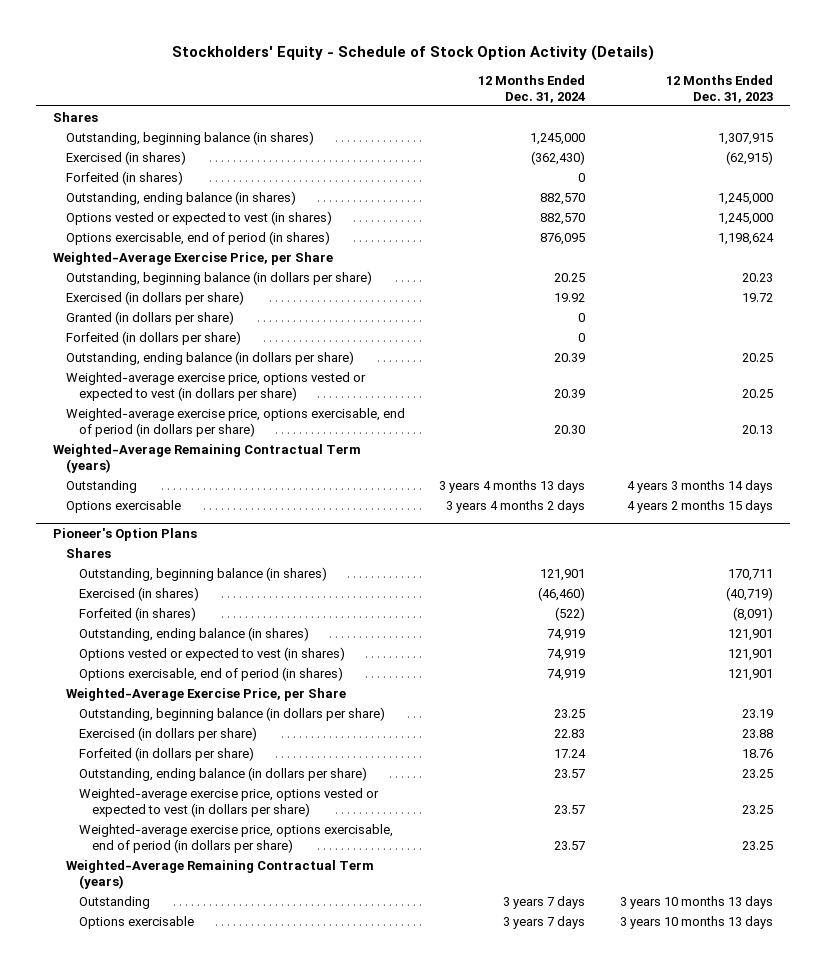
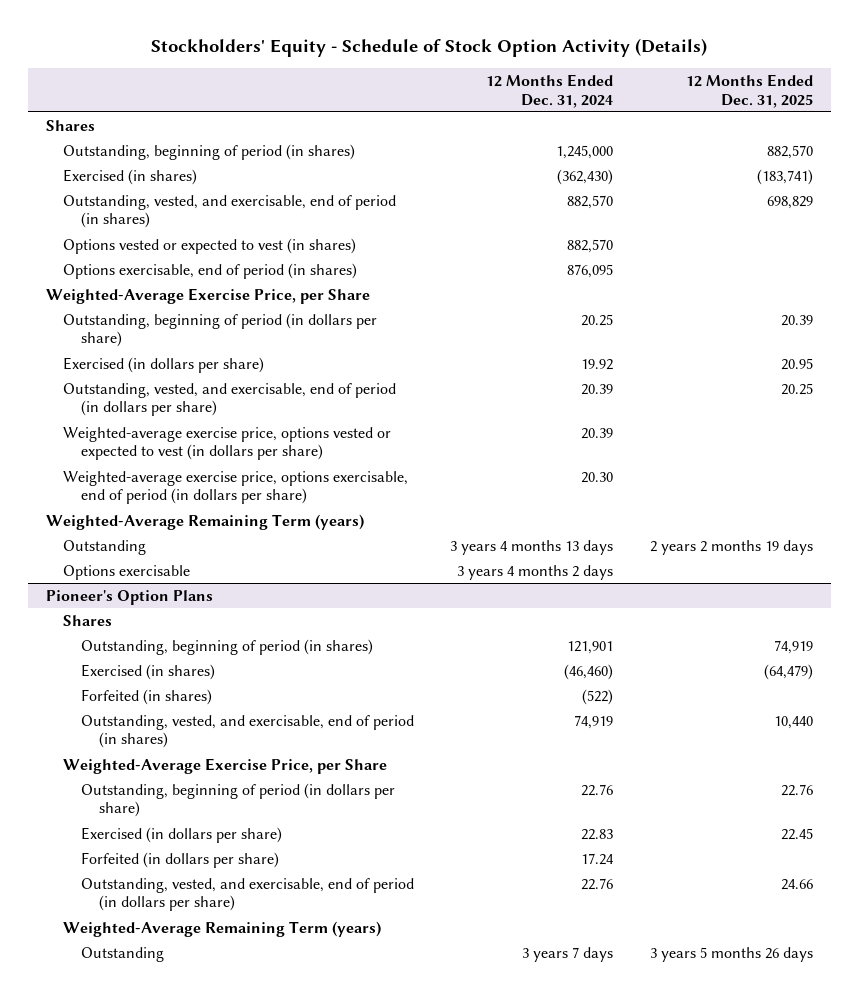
[665,74,773,103] 12 Months Ended Dec. 31, 2023 -> none
none -> [685,73,813,108] 12 Months Ended Dec. 31, 2025
[66,130,315,145] Outstanding, beginning balance (in shares) -> [63,143,356,160] Outstanding, beginning of period (in shares)
[66,170,184,185] Forfeited (in shares) -> none
[66,190,297,205] Outstanding, ending balance (in shares) -> [63,194,397,229] Outstanding, vested, and exercisable, end of period (in shares)
[66,270,373,285] Outstanding, beginning balance (in dollars per share) -> [63,312,378,348] Outstanding, beginning of period (in dollars per share)
[66,310,235,325] Granted (in dollars per share) -> none
[66,330,242,345] Forfeited (in dollars per share) -> none
[66,350,355,365] Outstanding, ending balance (in dollars per share) -> [63,382,397,417] Outstanding, vested, and exercisable, end of period (in dollars per share)
[53,443,362,473] Weighted-Average Remaining Contractual Term (years) -> [45,513,364,530] Weighted-Average Remaining Term (years)
[79,566,328,581] Outstanding, beginning balance (in shares) -> [80,638,373,655] Outstanding, beginning of period (in shares)
[79,646,346,661] Options vested or expected to vest (in shares) -> none
[79,666,344,681] Options exercisable, end of period (in shares) -> none
[79,626,310,641] Outstanding, ending balance (in shares) -> [80,714,414,749] Outstanding, vested, and exercisable, end of period (in shares)
[79,706,386,721] Outstanding, beginning balance (in dollars per share) -> [80,782,395,818] Outstanding, beginning of period (in dollars per share)
[554,708,586,718] 23.25 -> [581,783,614,796] 22.76
[79,787,380,817] Weighted-average exercise price, options vested or expected to vest (in dollars per share) -> none
[79,823,394,853] Weighted-average exercise price, options exercisable, end of period (in dollars per share) -> none
[79,766,368,781] Outstanding, ending balance (in dollars per share) -> [80,877,414,912] Outstanding, vested, and exercisable, end of period (in dollars per share)
[554,768,586,778] 23.57 -> [581,877,614,890] 22.76
[66,859,375,889] Weighted-Average Remaining Contractual Term (years) -> [63,920,382,937] Weighted-Average Remaining Term (years)
[79,915,195,929] Options exercisable -> none

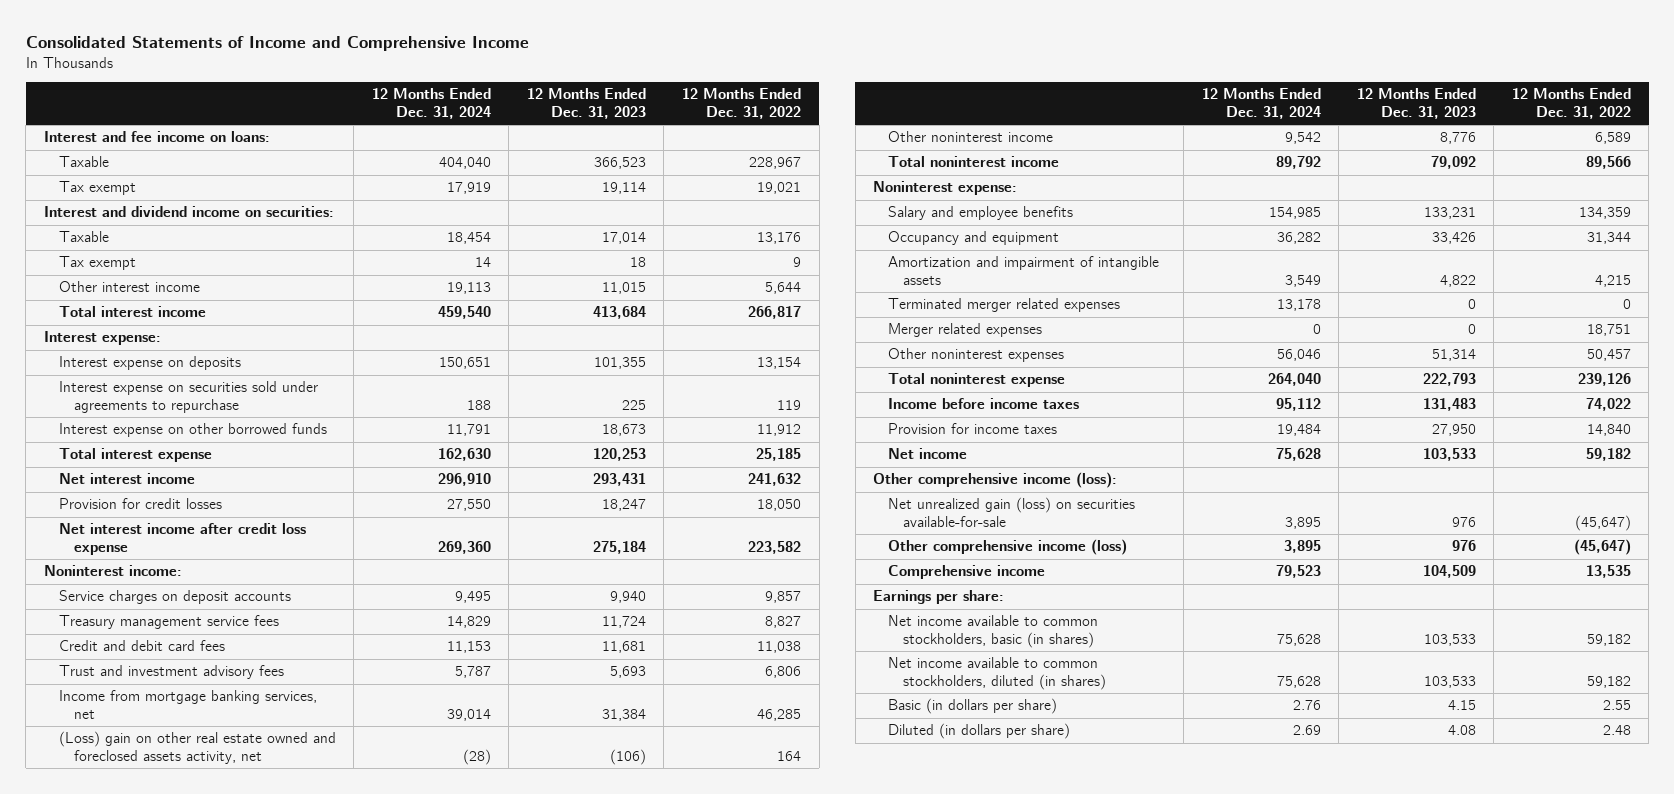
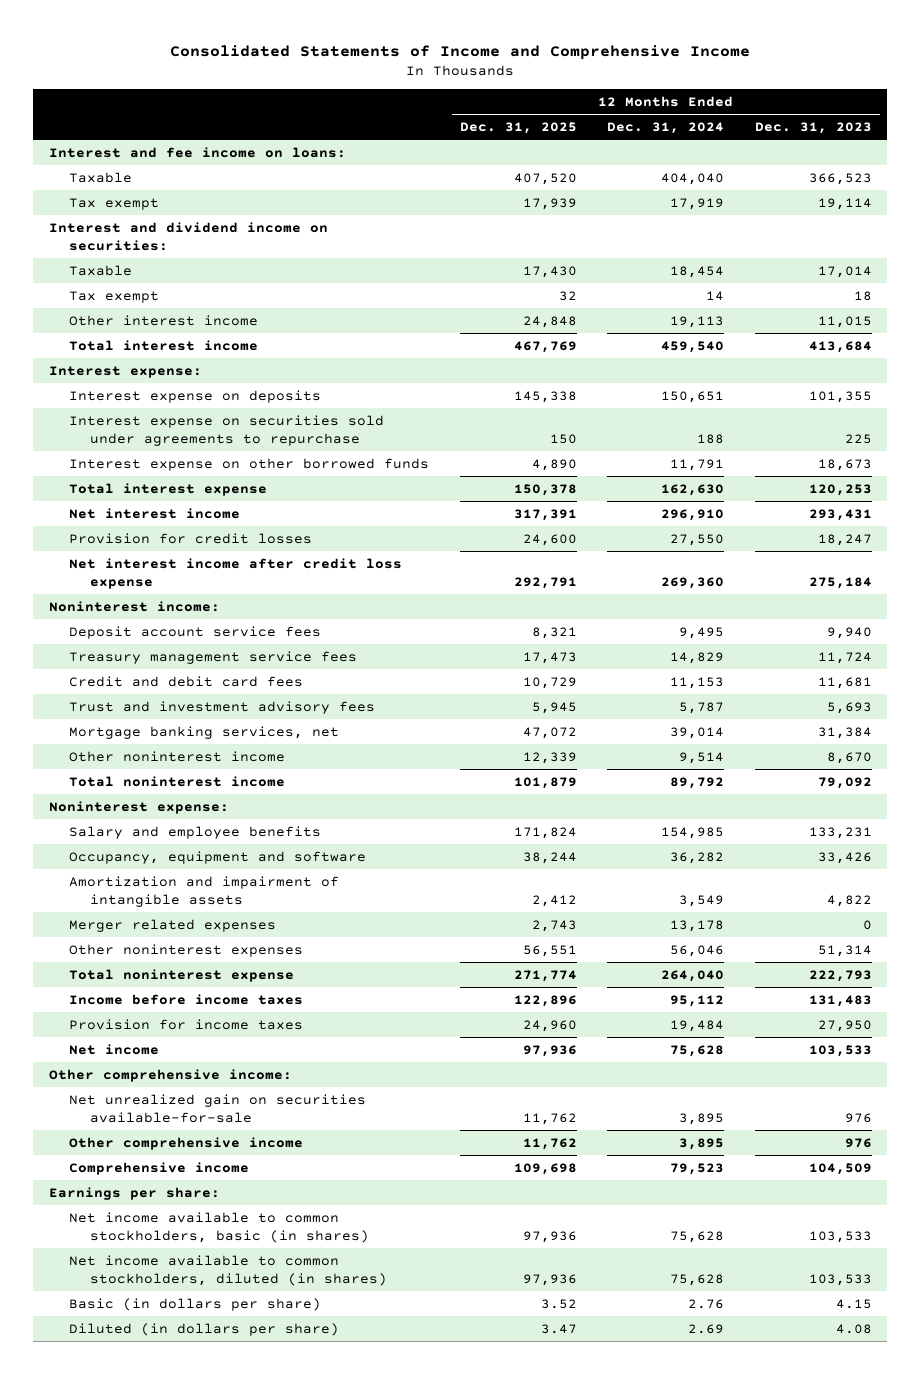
[682,88,802,119] 12 Months Ended Dec. 31, 2022 -> none
none -> [459,121,577,134] Dec. 31, 2025
[58,590,291,605] Service charges on deposit accounts -> [69,625,322,639] Deposit account service fees
[58,731,336,764] (Loss) gain on other real estate owned and foreclosed assets activity, net -> none
[58,690,317,719] Income from mortgage banking services, net -> [69,725,340,739] Mortgage banking services, net
[1284,132,1321,145] 9,542 -> [679,751,725,764] 9,514
[1439,132,1476,145] 8,776 -> [826,751,872,764] 8,670
[888,231,1060,246] Occupancy and equipment -> [69,850,367,864] Occupancy, equipment and software
[888,298,1121,313] Terminated merger related expenses -> none
[1312,324,1321,335] 0 -> [670,919,725,932] 13,178
[873,472,1118,489] Other comprehensive income (loss): -> [48,1068,292,1082] Other comprehensive income:
[888,497,1136,527] Net unrealized gain (loss) on securities available-for-sale -> [69,1093,367,1123] Net unrealized gain on securities available-for-sale
[888,539,1128,556] Other comprehensive income (loss) -> [69,1136,304,1150] Other comprehensive income

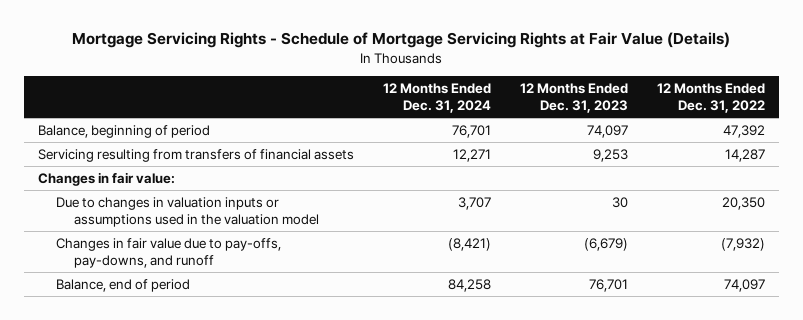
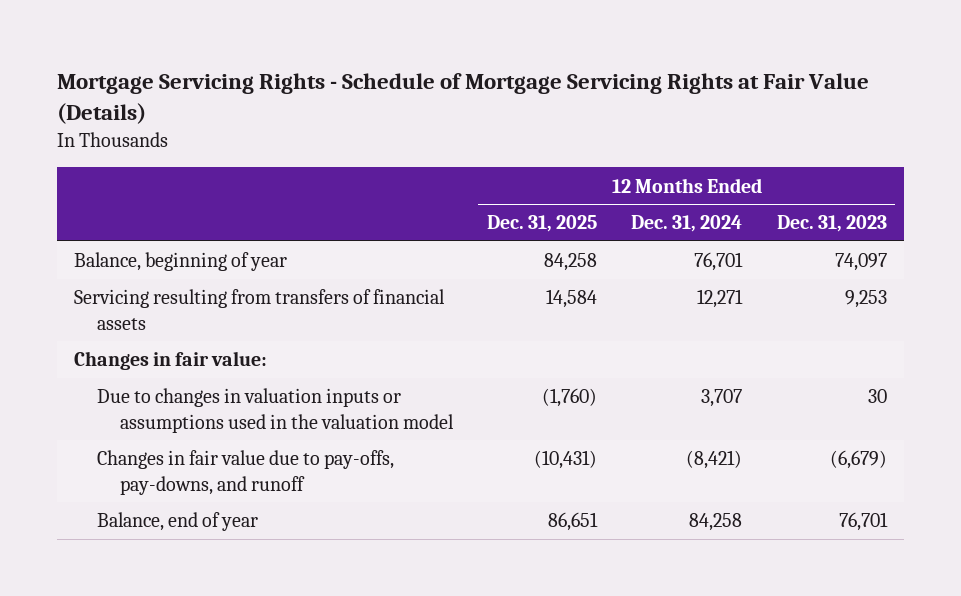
[656,82,765,113] 12 Months Ended Dec. 31, 2022 -> none
none -> [486,215,597,233] Dec. 31, 2025
[38,124,211,138] Balance, beginning of period -> [74,252,288,272] Balance, beginning of year
[56,278,191,292] Balance, end of period -> [96,512,258,532] Balance, end of year

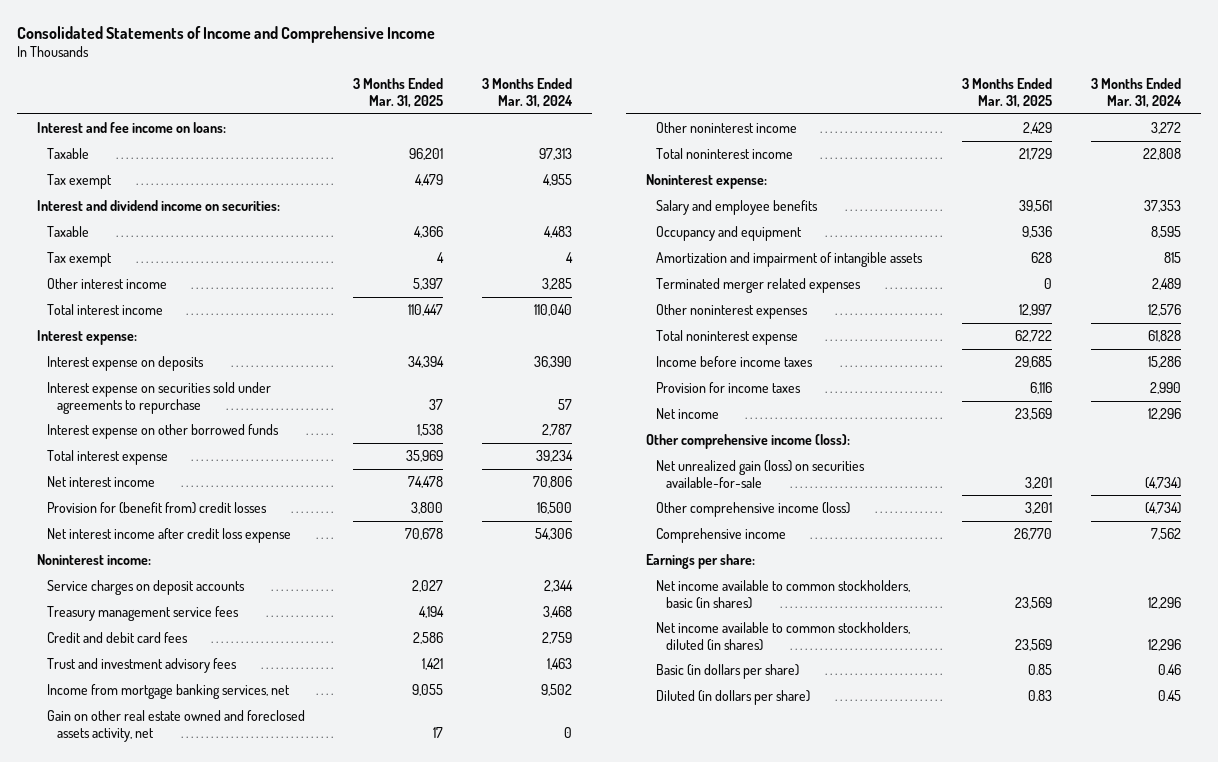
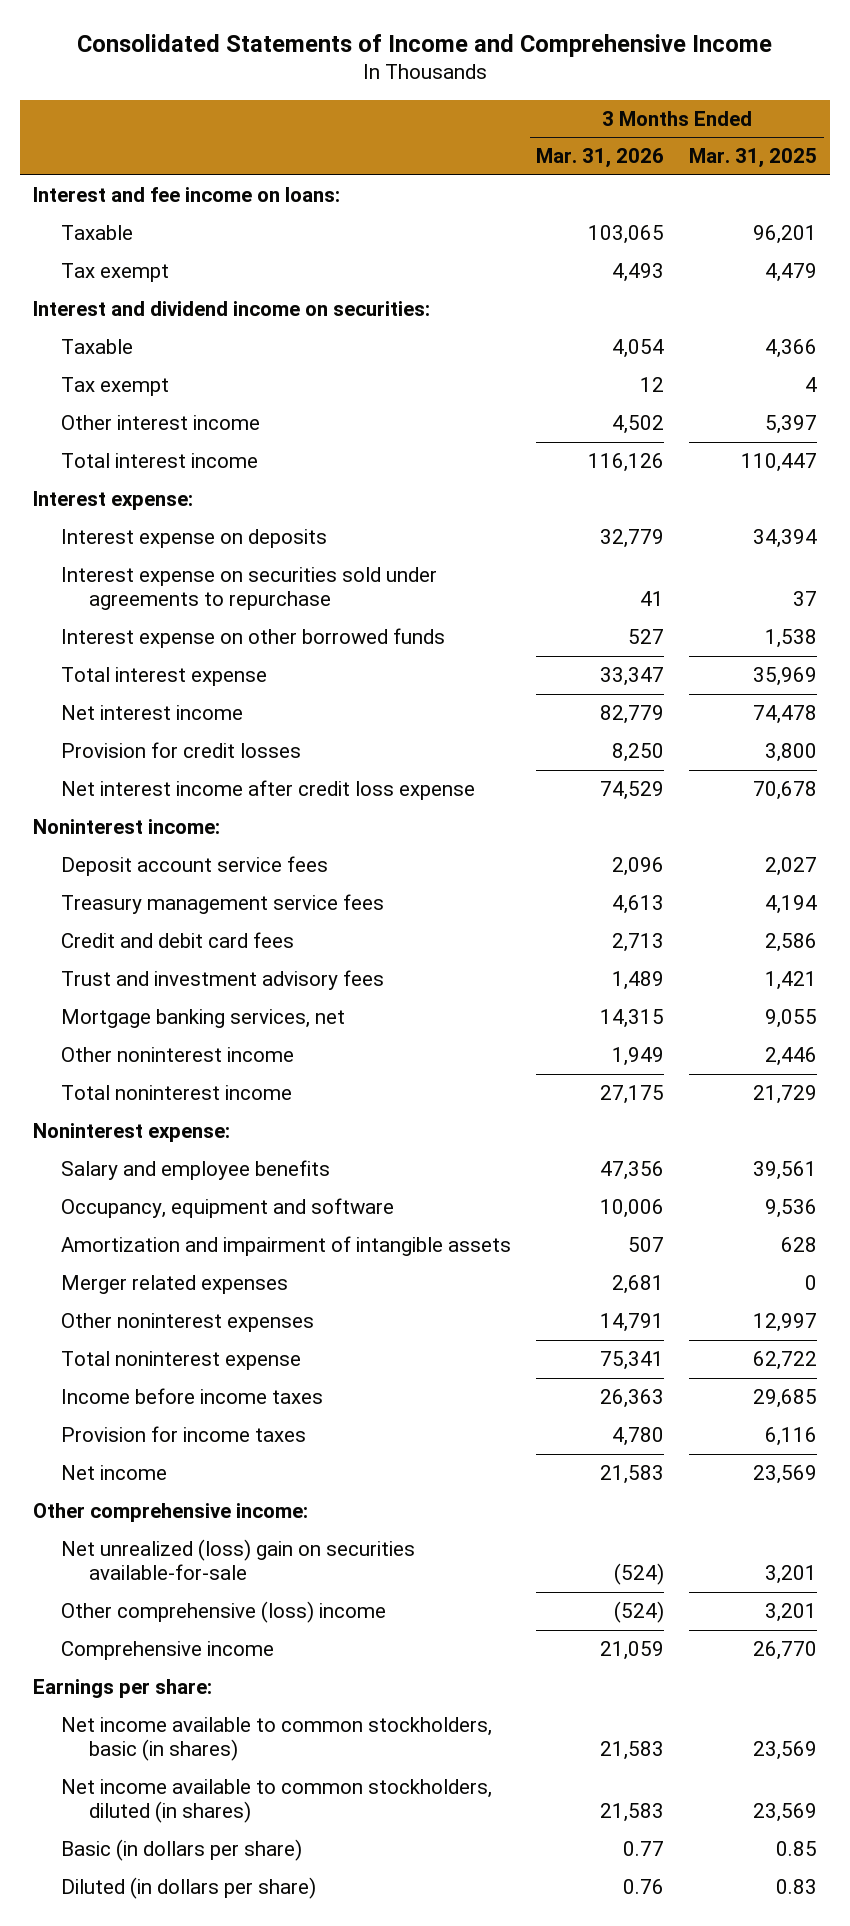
[482,78,574,108] 3 Months Ended Mar. 31, 2024 -> none
none -> [536,148,665,169] Mar. 31, 2026
[47,501,268,514] Provision for (benefit from) credit losses -> [60,741,301,758] Provision for credit losses
[47,579,246,595] Service charges on deposit accounts -> [60,855,328,876] Deposit account service fees
[47,709,306,742] Gain on other real estate owned and foreclosed assets activity, net -> none
[47,683,291,699] Income from mortgage banking services, net -> [60,1008,345,1028] Mortgage banking services, net
[1022,121,1052,134] 2,429 -> [765,1046,818,1066] 2,446
[656,225,803,241] Occupancy and equipment -> [60,1197,394,1218] Occupancy, equipment and software
[656,277,862,293] Terminated merger related expenses -> [60,1274,288,1294] Merger related expenses
[645,433,850,449] Other comprehensive income (loss): -> [32,1502,308,1522] Other comprehensive income:
[656,459,866,488] Net unrealized gain (loss) on securities available-for-sale -> [60,1538,415,1581] Net unrealized (loss) gain on securities available-for-sale
[656,501,851,517] Other comprehensive income (loss) -> [60,1600,386,1623] Other comprehensive (loss) income

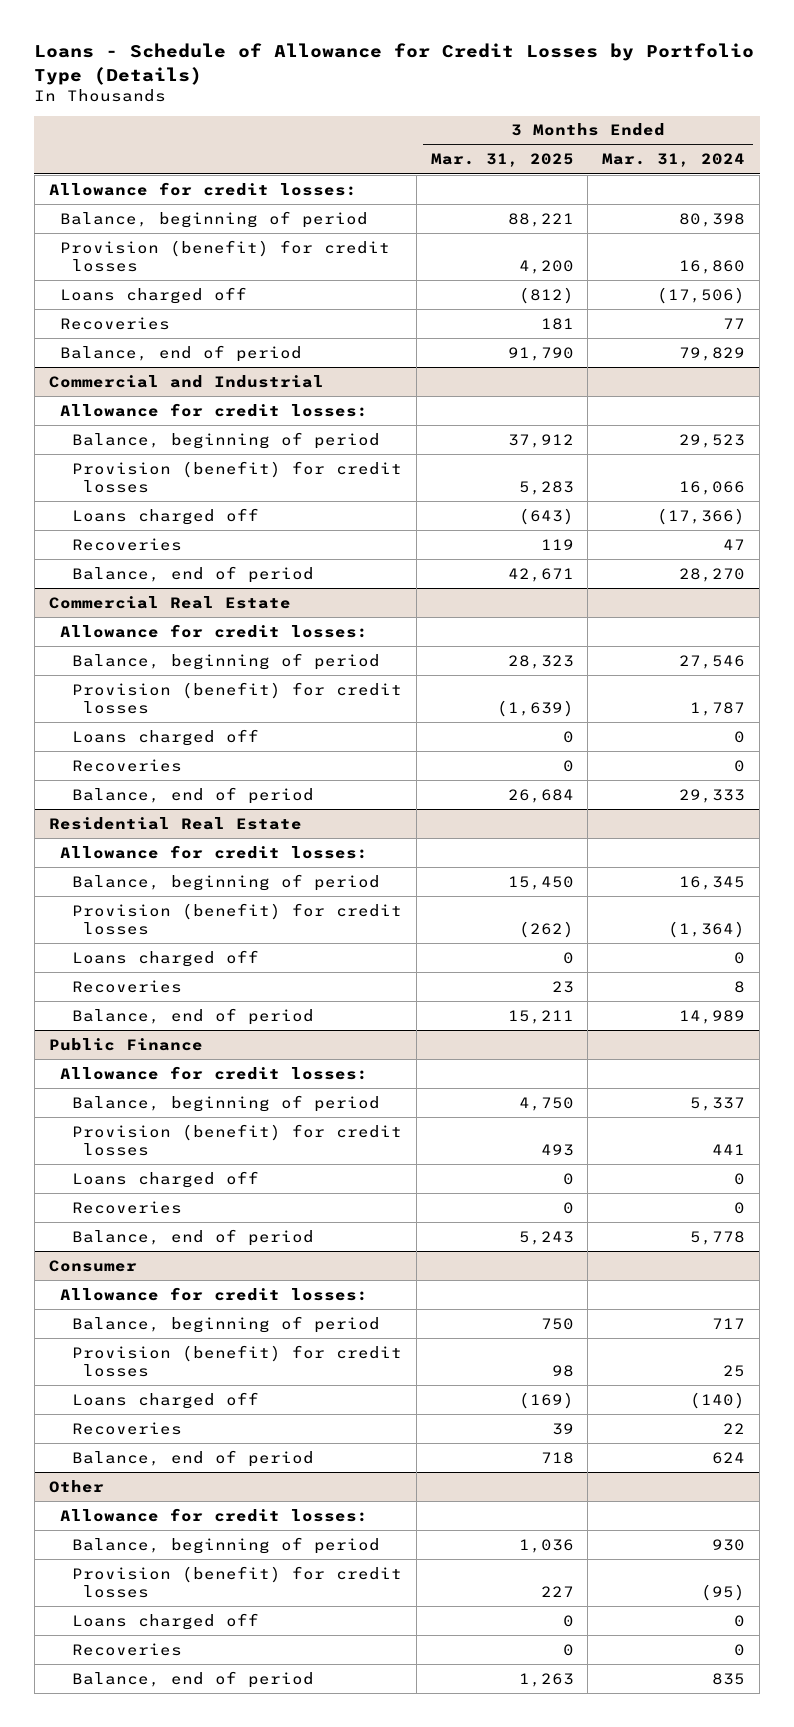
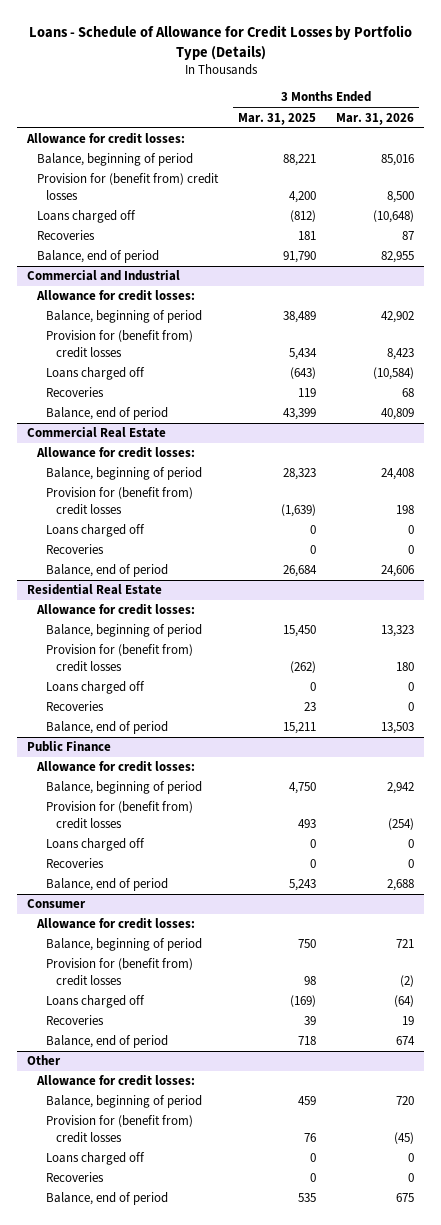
[602,153,746,168] Mar. 31, 2024 -> none
none -> [336,112,415,125] Mar. 31, 2026
[60,239,391,272] Provision (benefit) for credit losses -> [36,173,219,200] Provision for (benefit from) credit losses
[507,433,574,448] 37,912 -> [282,311,316,324] 38,489
[71,460,402,493] Provision (benefit) for credit losses -> [46,330,194,358] Provision for (benefit from) credit losses
[518,480,574,495] 5,283 -> [288,347,317,360] 5,434
[507,567,574,582] 42,671 -> [282,408,316,421] 43,399
[71,681,402,714] Provision (benefit) for credit losses -> [46,487,194,515] Provision for (benefit from) credit losses
[71,902,402,935] Provision (benefit) for credit losses -> [46,644,194,672] Provision for (benefit from) credit losses
[71,1123,402,1156] Provision (benefit) for credit losses -> [46,801,194,829] Provision for (benefit from) credit losses
[71,1344,402,1377] Provision (benefit) for credit losses -> [46,958,194,986] Provision for (benefit from) credit losses
[518,1538,574,1553] 1,036 -> [297,1096,316,1106] 459
[71,1565,402,1598] Provision (benefit) for credit losses -> [46,1115,194,1143] Provision for (benefit from) credit losses
[540,1585,574,1597] 227 -> [303,1132,316,1142] 76
[518,1672,574,1687] 1,263 -> [297,1193,316,1203] 535

